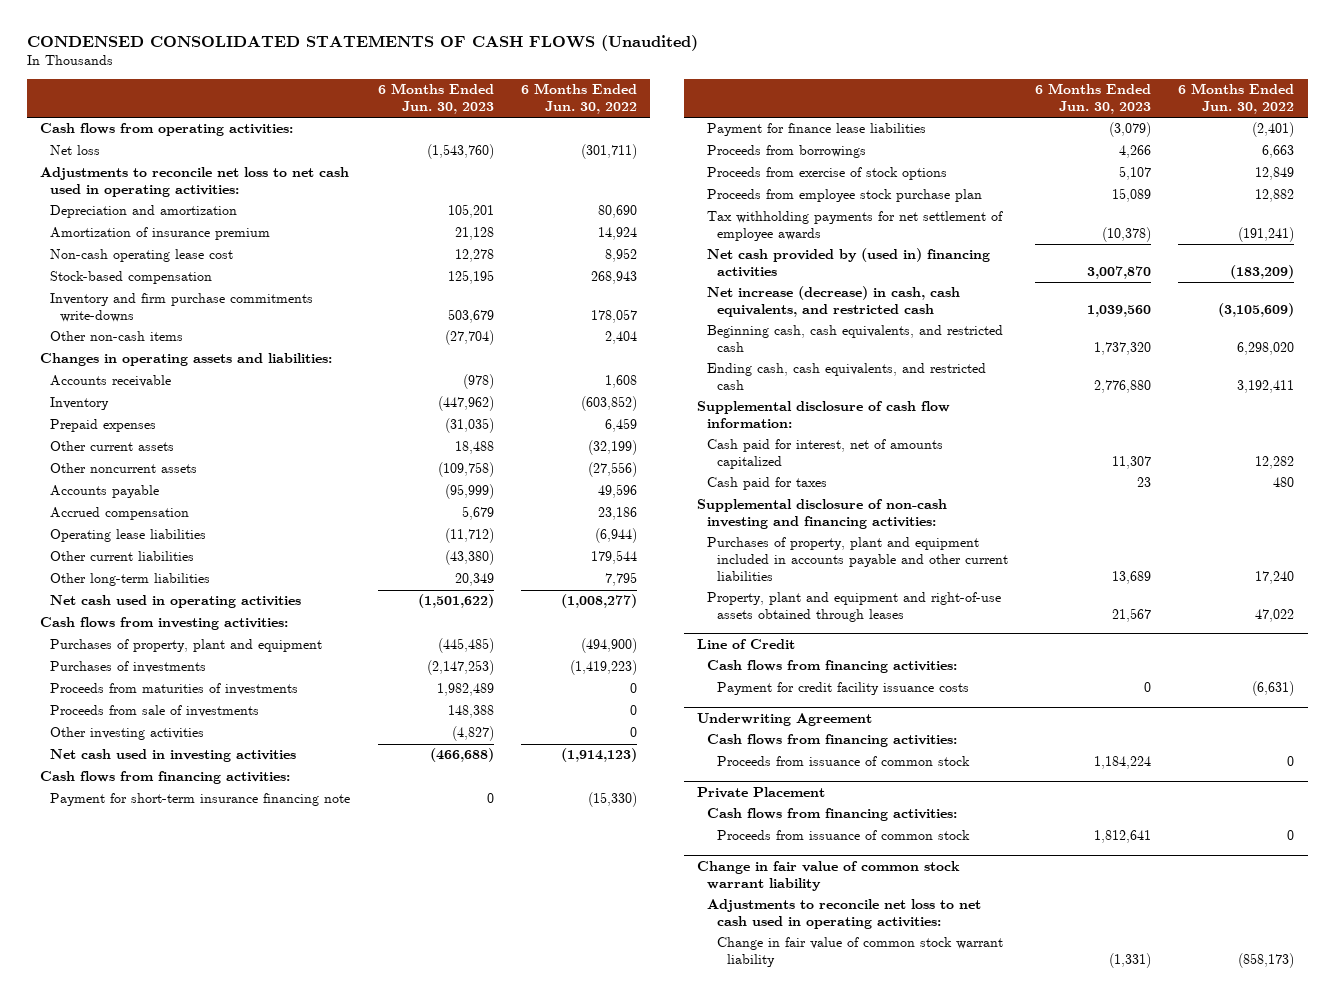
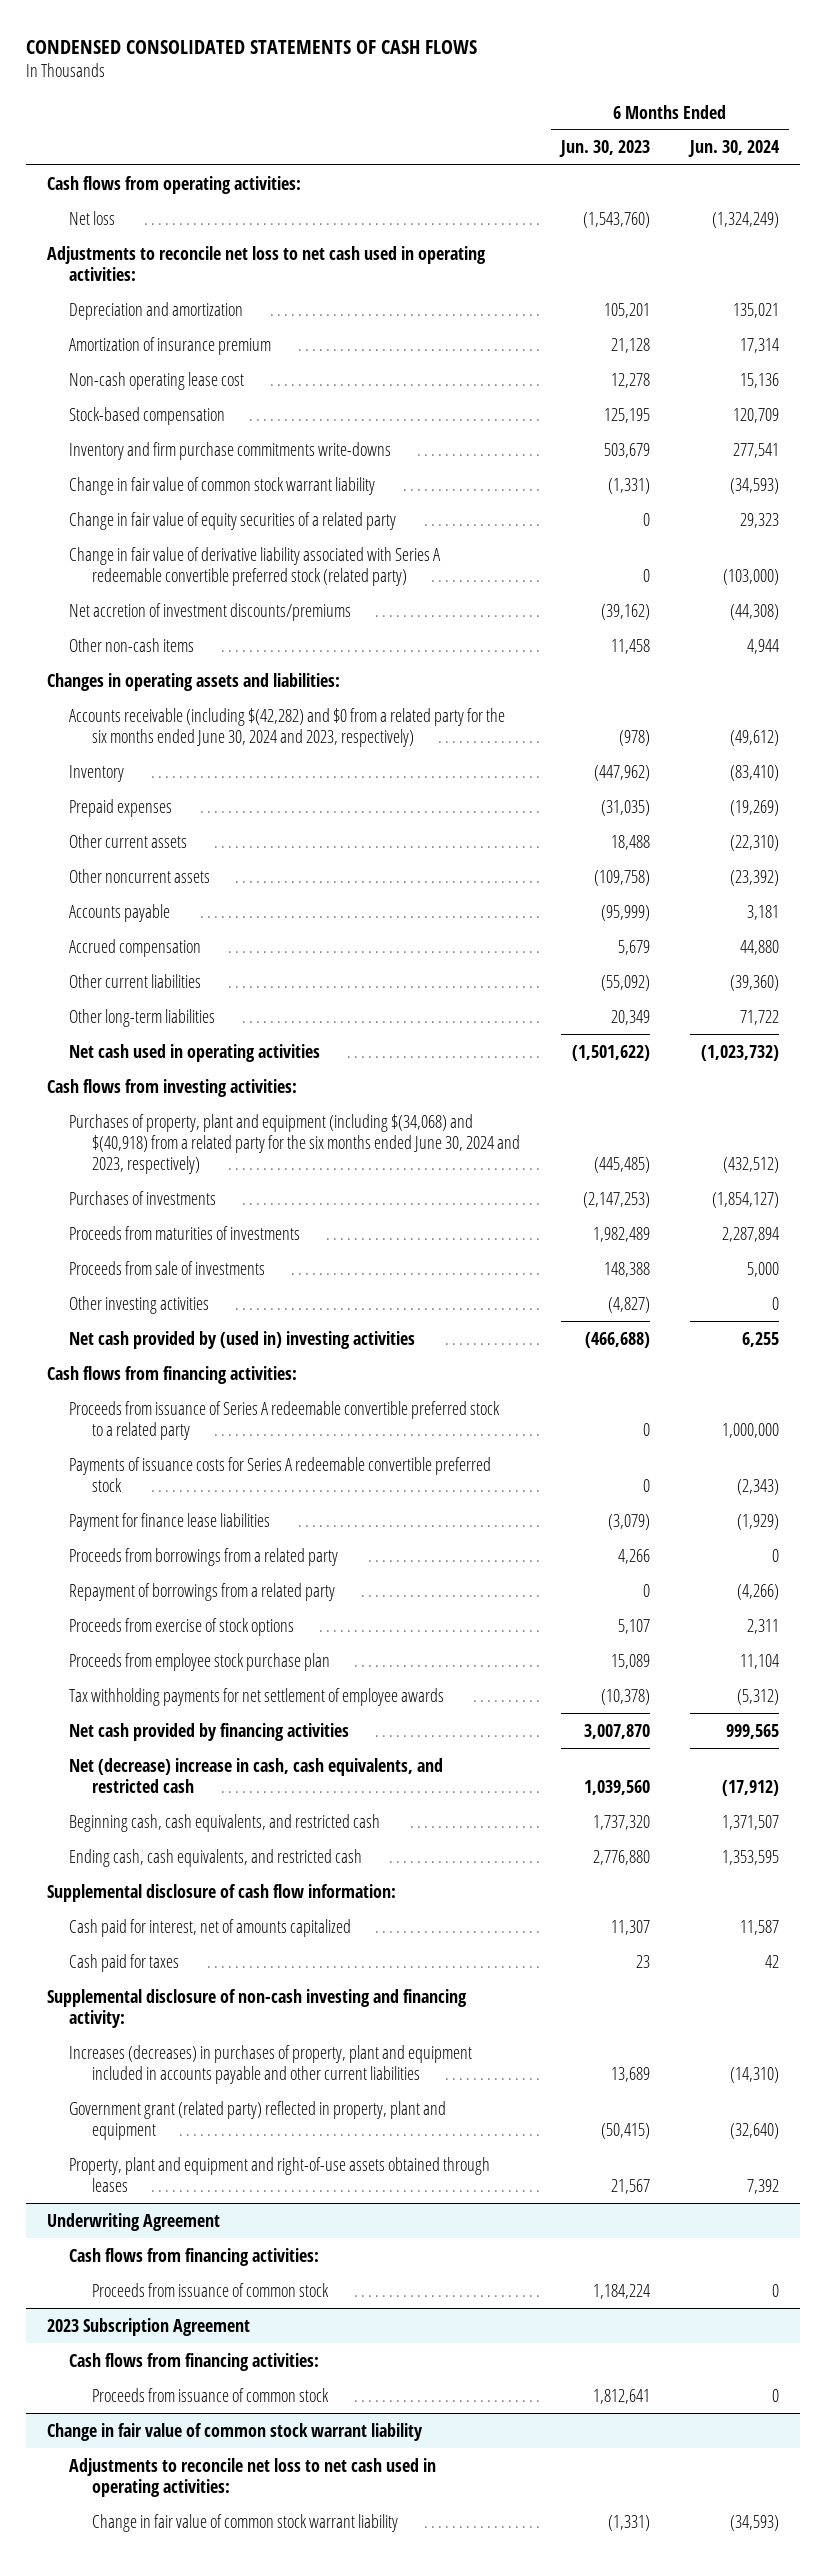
[26,35,698,52] CONDENSED CONSOLIDATED STATEMENTS OF CASH FLOWS (Unaudited) -> [26,39,478,54] CONDENSED CONSOLIDATED STATEMENTS OF CASH FLOWS
[520,83,637,114] 6 Months Ended Jun. 30, 2022 -> none
none -> [688,140,781,158] Jun. 30, 2024
none -> [69,476,376,495] Change in fair value of common stock warrant liability
none -> [69,511,397,530] Change in fair value of equity securities of a related party
none -> [69,546,442,586] Change in fair value of derivative liability associated with Series A redeemable convertible preferred stock (related party)
none -> [69,602,352,621] Net accretion of investment discounts/premiums
[444,330,494,346] (27,704) -> [610,638,650,654] 11,458
[49,375,171,388] Accounts receivable -> [69,707,506,747] Accounts receivable (including $(42,282) and $0 from a related party for the six months ended June 30, 2024 and 2023, respectively)
[49,529,206,543] Operating lease liabilities -> none
[444,550,494,566] (43,380) -> [600,974,650,991] (55,092)
[49,639,322,653] Purchases of property, plant and equipment -> [69,1113,521,1175] Purchases of property, plant and equipment (including $(34,068) and $(40,918) from a related party for the six months ended June 30, 2024 and 2023, respectively)
[49,749,296,763] Net cash used in investing activities -> [69,1330,416,1349] Net cash provided by (used in) investing activities
[49,793,350,807] Payment for short-term insurance financing note -> none
none -> [69,1400,501,1440] Proceeds from issuance of Series A redeemable convertible preferred stock to a related party
none -> [69,1456,492,1492] Payments of issuance costs for Series A redeemable convertible preferred stock
[707,145,867,159] Proceeds from borrowings -> [69,1547,339,1566] Proceeds from borrowings from a related party
none -> [69,1582,336,1601] Repayment of borrowings from a related party
[707,248,991,278] Net cash provided by (used in) financing activities -> [69,1722,350,1741] Net cash provided by financing activities
[707,286,961,318] Net increase (decrease) in cash, cash equivalents, and restricted cash -> [69,1757,444,1793] Net (decrease) increase in cash, cash equivalents, and restricted cash
[697,499,948,530] Supplemental disclosure of non-cash investing and financing activities: -> [46,1988,467,2028] Supplemental disclosure of non-cash investing and financing activity:
[707,537,1009,581] Purchases of property, plant and equipment included in accounts payable and other current liabilities -> [69,2044,473,2084] Increases (decreases) in purchases of property, plant and equipment included in accounts payable and other current liabilities
none -> [69,2100,447,2140] Government grant (related party) reflected in property, plant and equipment
[697,638,796,649] Line of Credit -> none
[707,660,958,674] Cash flows from financing activities: -> none
[717,682,970,696] Payment for credit facility issuance costs -> none
[697,786,826,798] Private Placement -> none
none -> [46,2317,250,2336] 2023 Subscription Agreement

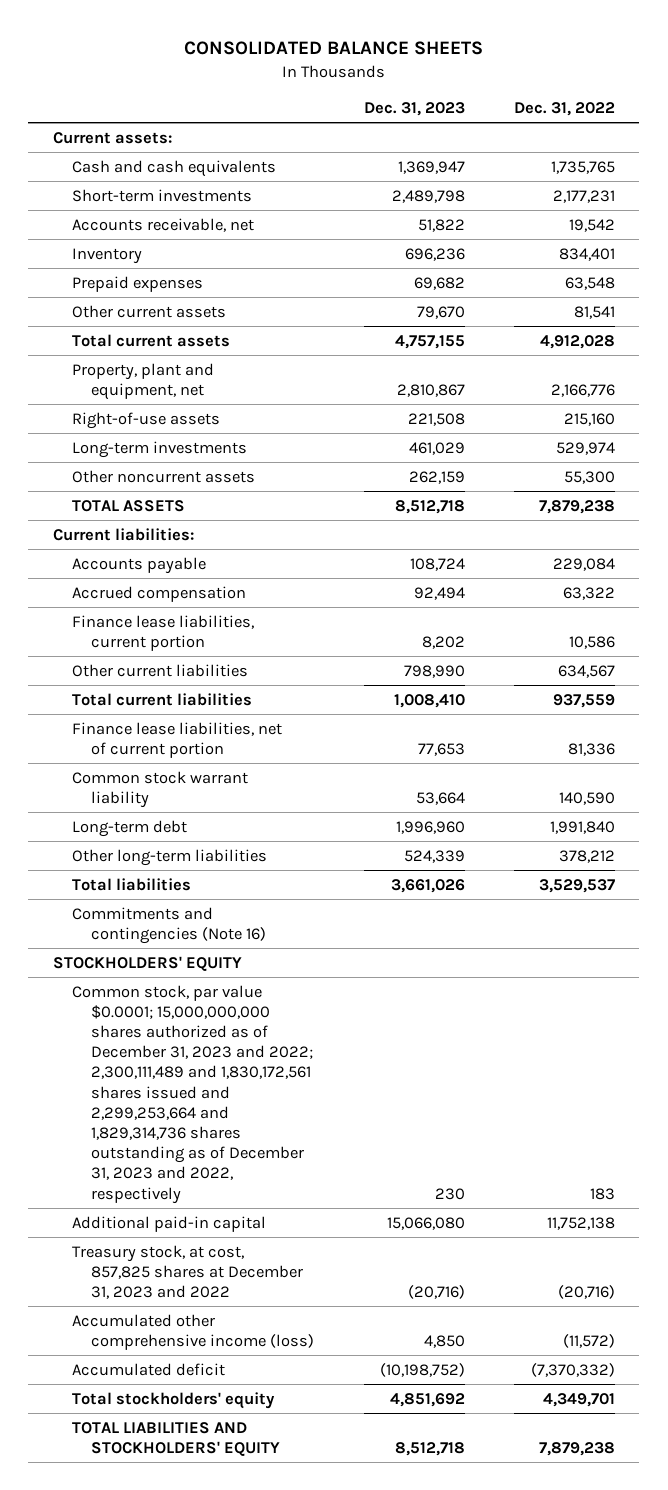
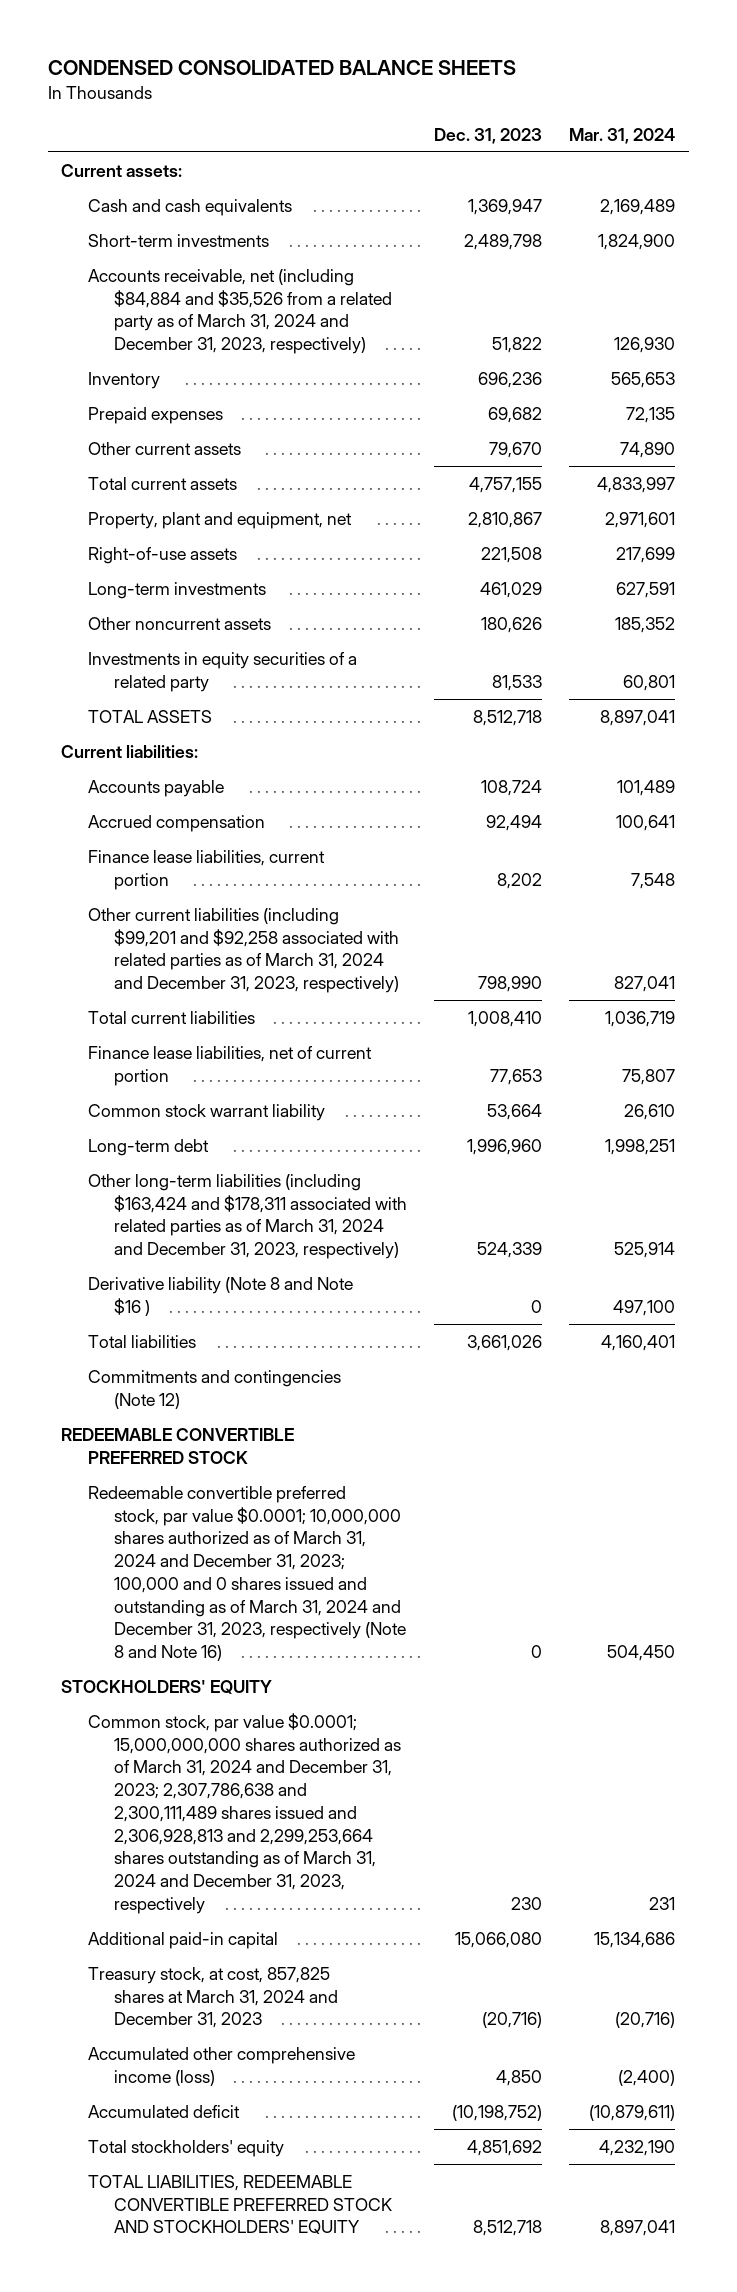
[183,41,483,56] CONSOLIDATED BALANCE SHEETS -> [47,60,516,76] CONDENSED CONSOLIDATED BALANCE SHEETS
[513,101,615,116] Dec. 31, 2022 -> none
none -> [569,127,676,144] Mar. 31, 2024
[72,217,255,232] Accounts receivable, net -> [87,268,393,355] Accounts receivable, net (including $84,884 and $35,526 from a related party as of March 31, 2024 and December 31, 2023, respectively)
[408,470,465,484] 262,159 -> [481,616,543,633] 180,626
none -> [87,651,357,692] Investments in equity securities of a related party
[72,663,249,677] Other current liabilities -> [87,907,400,994] Other current liabilities (including $99,201 and $92,258 associated with related parties as of March 31, 2024 and December 31, 2023, respectively)
[72,848,268,866] Other long-term liabilities -> [87,1173,408,1260] Other long-term liabilities (including $163,424 and $178,311 associated with related parties as of March 31, 2024 and December 31, 2023, respectively)
none -> [87,1276,353,1316] Derivative liability (Note 8 and Note $16 )
[72,906,267,944] Commitments and contingencies (Note 16) -> [87,1369,341,1409] Commitments and contingencies (Note 12)
none -> [61,1427,295,1464] REDEEMABLE CONVERTIBLE PREFERRED STOCK
none -> [87,1485,407,1661] Redeemable convertible preferred stock, par value $0.0001; 10,000,000 shares authorized as of March 31, 2024 and December 31, 2023; 100,000 and 0 shares issued and outstanding as of March 31, 2024 and December 31, 2023, respectively (Note 8 and Note 16)
[72,984,314,1204] Common stock, par value $0.0001; 15,000,000,000 shares authorized as of December 31, 2023 and 2022; 2,300,111,489 and 1,830,172,561 shares issued and 2,299,253,664 and 1,829,314,736 shares outstanding as of December 31, 2023 and 2022, respectively -> [87,1712,402,1914] Common stock, par value $0.0001; 15,000,000,000 shares authorized as of March 31, 2024 and December 31, 2023; 2,307,786,638 and 2,300,111,489 shares issued and 2,306,928,813 and 2,299,253,664 shares outstanding as of March 31, 2024 and December 31, 2023, respectively
[72,1244,304,1300] Treasury stock, at cost, 857,825 shares at December 31, 2023 and 2022 -> [87,1966,339,2029] Treasury stock, at cost, 857,825 shares at March 31, 2024 and December 31, 2023
[72,1421,281,1456] TOTAL LIABILITIES AND STOCKHOLDERS' EQUITY -> [87,2174,393,2235] TOTAL LIABILITIES, REDEEMABLE CONVERTIBLE PREFERRED STOCK AND STOCKHOLDERS' EQUITY

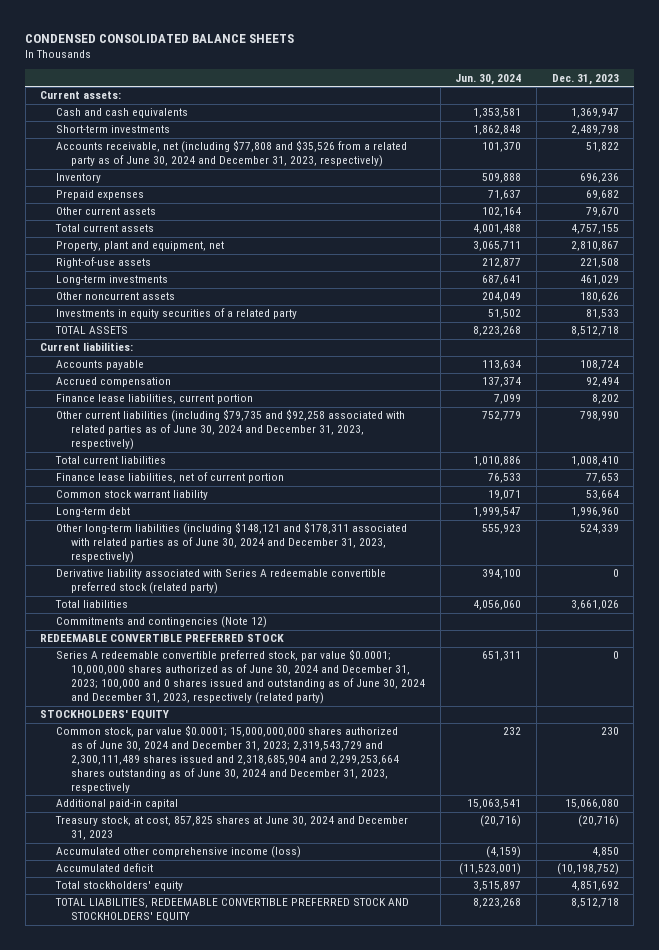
[569,127,676,144] Mar. 31, 2024 -> none
none -> [455,73,522,85] Jun. 30, 2024
[87,268,393,355] Accounts receivable, net (including $84,884 and $35,526 from a related party as of March 31, 2024 and December 31, 2023, respectively) -> [55,140,407,168] Accounts receivable, net (including $77,808 and $35,526 from a related party as of June 30, 2024 and December 31, 2023, respectively)
[87,907,400,994] Other current liabilities (including $99,201 and $92,258 associated with related parties as of March 31, 2024 and December 31, 2023, respectively) -> [55,409,405,451] Other current liabilities (including $79,735 and $92,258 associated with related parties as of June 30, 2024 and December 31, 2023, respectively)
[87,1173,408,1260] Other long-term liabilities (including $163,424 and $178,311 associated with related parties as of March 31, 2024 and December 31, 2023, respectively) -> [55,522,407,564] Other long-term liabilities (including $148,121 and $178,311 associated with related parties as of June 30, 2024 and December 31, 2023, respectively)
[87,1276,353,1316] Derivative liability (Note 8 and Note $16 ) -> [55,569,386,595] Derivative liability associated with Series A redeemable convertible preferred stock (related party)
[87,1485,407,1661] Redeemable convertible preferred stock, par value $0.0001; 10,000,000 shares authorized as of March 31, 2024 and December 31, 2023; 100,000 and 0 shares issued and outstanding as of March 31, 2024 and December 31, 2023, respectively (Note 8 and Note 16) -> [55,649,426,705] Series A redeemable convertible preferred stock, par value $0.0001; 10,000,000 shares authorized as of June 30, 2024 and December 31, 2023; 100,000 and 0 shares issued and outstanding as of June 30, 2024 and December 31, 2023, respectively (related party)
[87,1712,402,1914] Common stock, par value $0.0001; 15,000,000,000 shares authorized as of March 31, 2024 and December 31, 2023; 2,307,786,638 and 2,300,111,489 shares issued and 2,306,928,813 and 2,299,253,664 shares outstanding as of March 31, 2024 and December 31, 2023, respectively -> [55,725,400,794] Common stock, par value $0.0001; 15,000,000,000 shares authorized as of June 30, 2024 and December 31, 2023; 2,319,543,729 and 2,300,111,489 shares issued and 2,318,685,904 and 2,299,253,664 shares outstanding as of June 30, 2024 and December 31, 2023, respectively
[87,1966,339,2029] Treasury stock, at cost, 857,825 shares at March 31, 2024 and December 31, 2023 -> [54,816,408,841] Treasury stock, at cost, 857,825 shares at June 30, 2024 and December 31, 2023

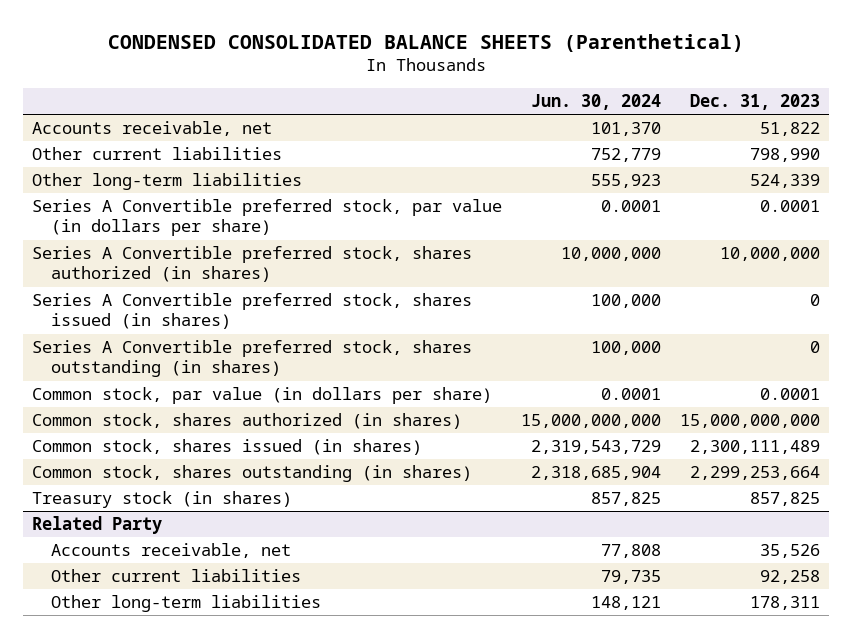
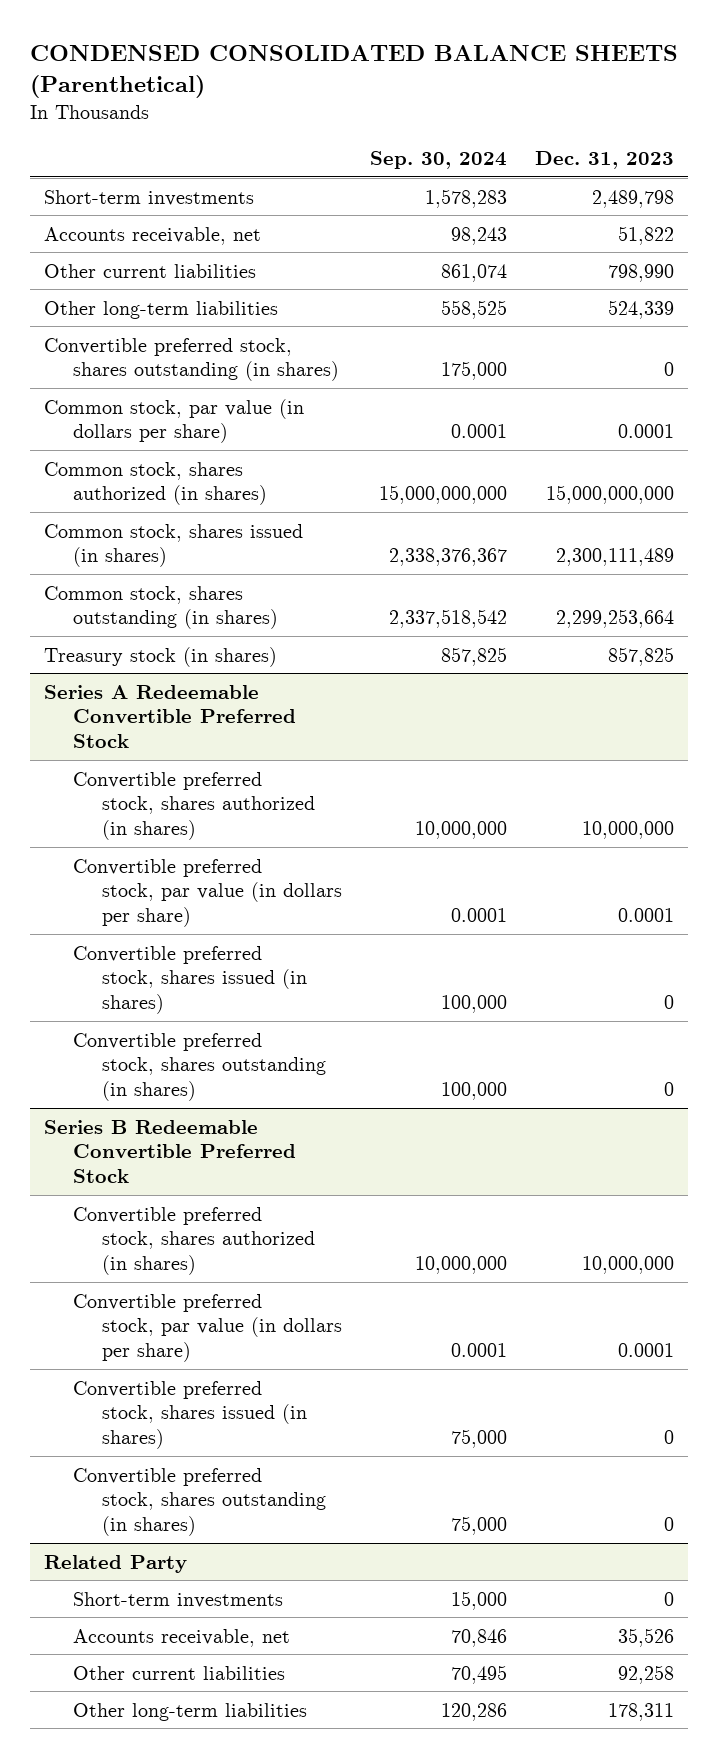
[530,94,661,111] Jun. 30, 2024 -> none
none -> [370,150,508,169] Sep. 30, 2024
none -> [44,189,255,206] Short-term investments
[31,199,502,237] Series A Convertible preferred stock, par value (in dollars per share) -> none
[31,246,472,283] Series A Convertible preferred stock, shares authorized (in shares) -> none
[31,293,472,330] Series A Convertible preferred stock, shares issued (in shares) -> none
[31,340,472,378] Series A Convertible preferred stock, shares outstanding (in shares) -> [44,337,340,382] Convertible preferred stock, shares outstanding (in shares)
none -> [44,684,297,749] Series A Redeemable Convertible Preferred Stock
none -> [73,771,316,841] Convertible preferred stock, shares authorized (in shares)
none -> [73,858,343,928] Convertible preferred stock, par value (in dollars per share)
none -> [73,945,308,1015] Convertible preferred stock, shares issued (in shares)
none -> [73,1032,327,1102] Convertible preferred stock, shares outstanding (in shares)
none -> [44,1119,297,1184] Series B Redeemable Convertible Preferred Stock
none -> [73,1206,316,1276] Convertible preferred stock, shares authorized (in shares)
none -> [73,1293,343,1363] Convertible preferred stock, par value (in dollars per share)
none -> [73,1380,308,1450] Convertible preferred stock, shares issued (in shares)
none -> [73,1467,327,1537] Convertible preferred stock, shares outstanding (in shares)
none -> [73,1591,284,1608] Short-term investments

